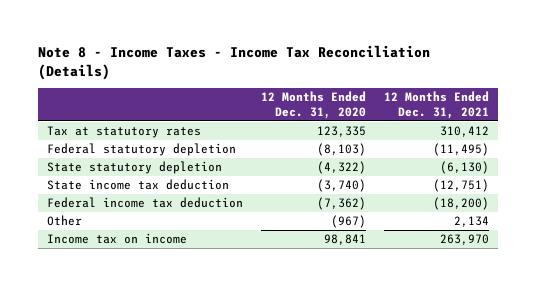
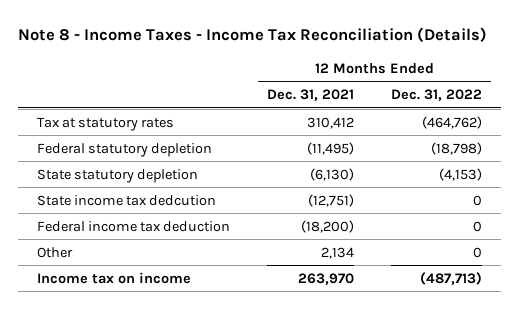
[260,91,366,119] 12 Months Ended Dec. 31, 2020 -> none
none -> [391,88,483,101] Dec. 31, 2022
[46,179,229,191] State income tax deduction -> [36,194,216,206] State income tax dedcution

